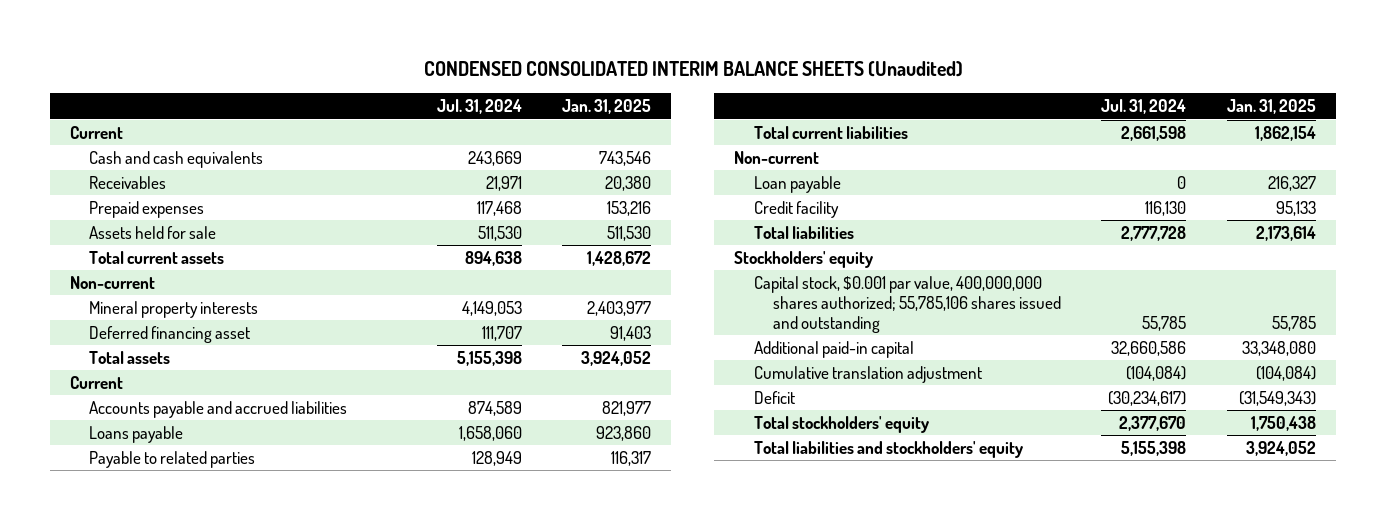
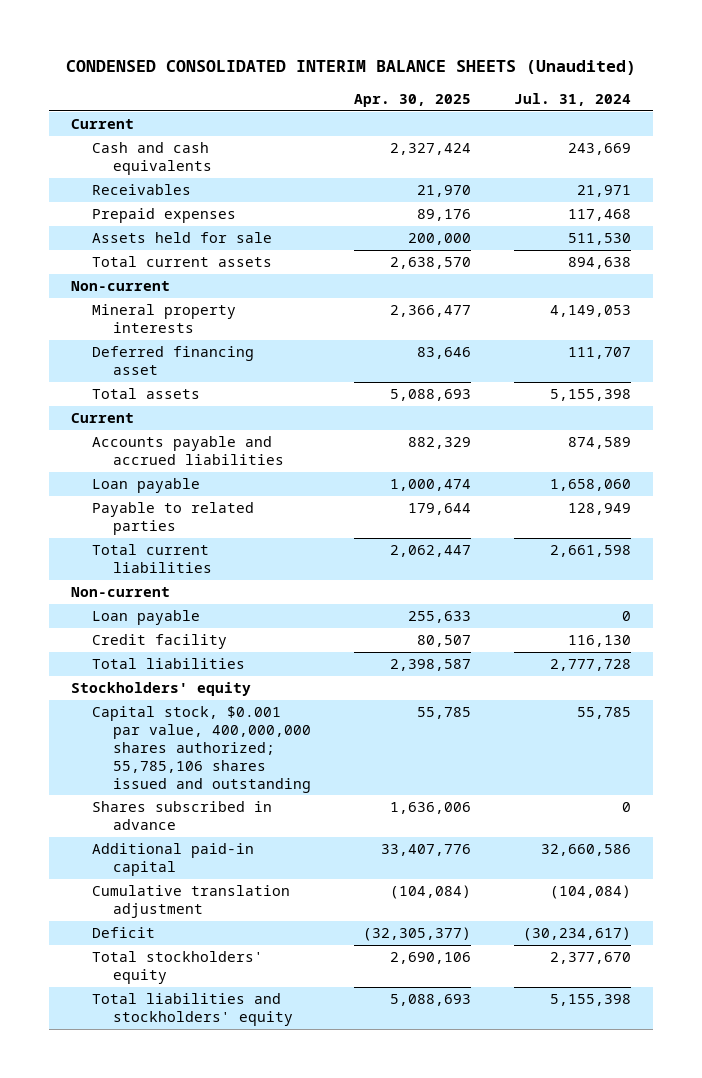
[562,99,652,115] Jan. 31, 2025 -> none
none -> [354,93,472,107] Apr. 30, 2025
[89,425,184,443] Loans payable -> [92,478,201,494] Loan payable
none -> [92,801,273,831] Shares subscribed in advance

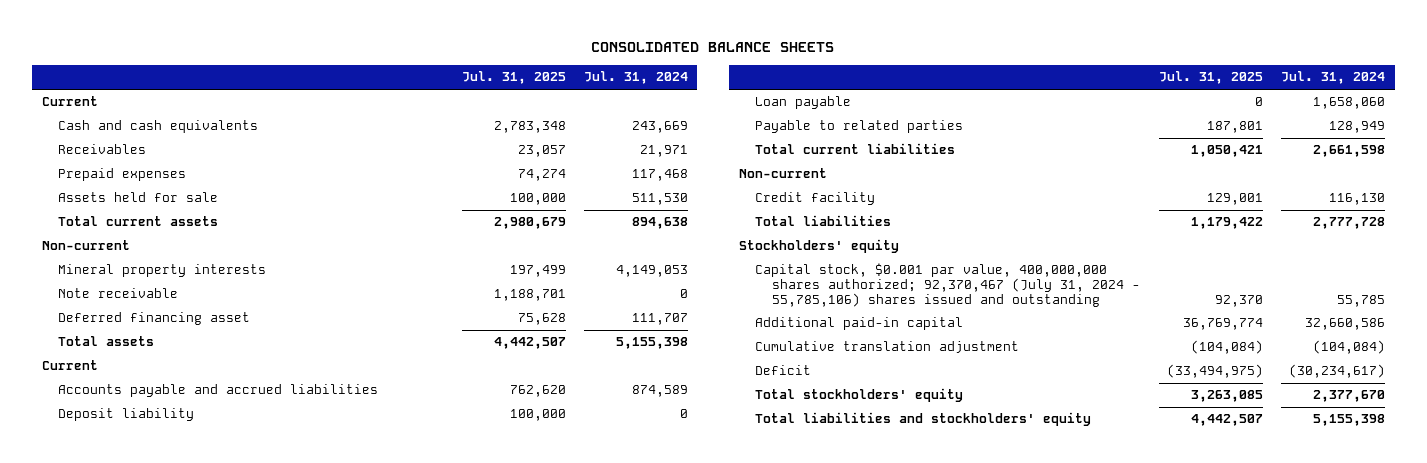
[66,60,637,76] CONDENSED CONSOLIDATED INTERIM BALANCE SHEETS (Unaudited) -> [591,42,835,53] CONSOLIDATED BALANCE SHEETS
[354,93,472,107] Apr. 30, 2025 -> none
none -> [461,71,566,85] Jul. 31, 2025
none -> [58,288,179,299] Note receivable
none -> [58,408,195,422] Deposit liability
[92,610,201,626] Loan payable -> none
[92,801,273,831] Shares subscribed in advance -> none
[92,706,312,793] Capital stock, $0.001 par value, 400,000,000 shares authorized; 55,785,106 shares issued and outstanding -> [755,263,1141,307] Capital stock, $0.001 par value, 400,000,000 shares authorized; 92,370,467 (July 31, 2024 - 55,785,106) shares issued and outstanding

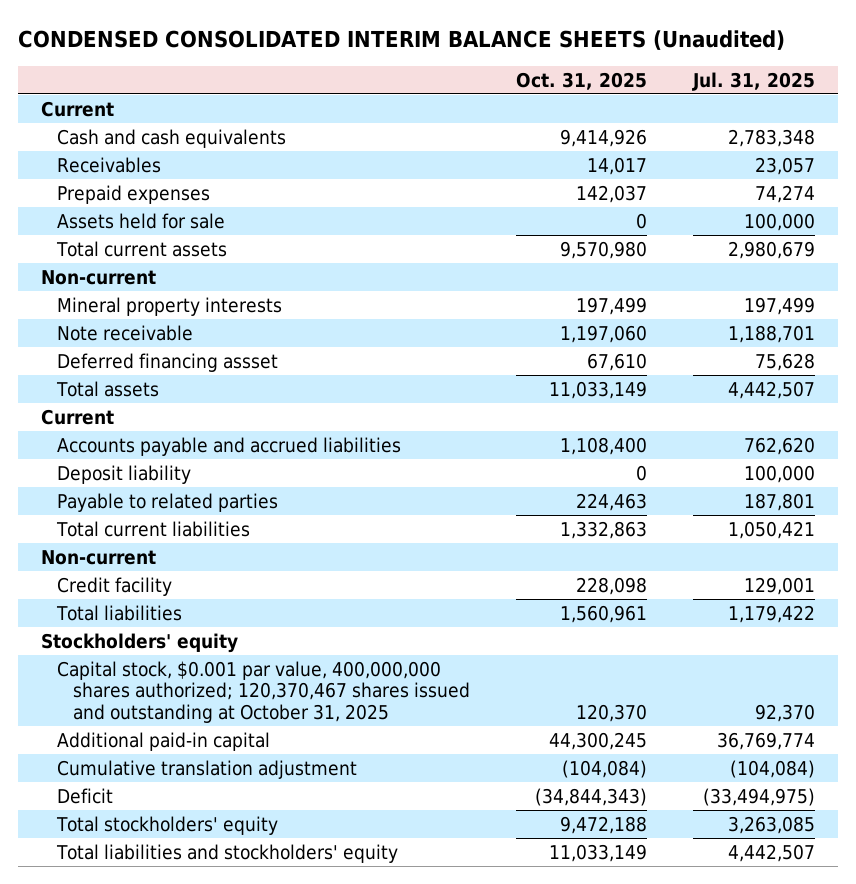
[591,42,835,53] CONSOLIDATED BALANCE SHEETS -> [18,30,786,51] CONDENSED CONSOLIDATED INTERIM BALANCE SHEETS (Unaudited)
[584,71,689,85] Jul. 31, 2024 -> none
none -> [516,71,648,90] Oct. 31, 2025
[58,312,251,326] Deferred financing asset -> [57,352,279,372] Deferred financing assset
[755,96,852,110] Loan payable -> none
[755,263,1141,307] Capital stock, $0.001 par value, 400,000,000 shares authorized; 92,370,467 (July 31, 2024 - 55,785,106) shares issued and outstanding -> [57,660,470,724] Capital stock, $0.001 par value, 400,000,000 shares authorized; 120,370,467 shares issued and outstanding at October 31, 2025

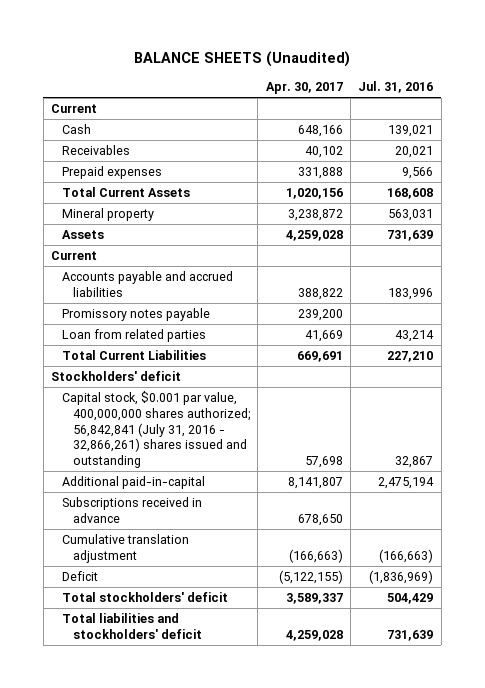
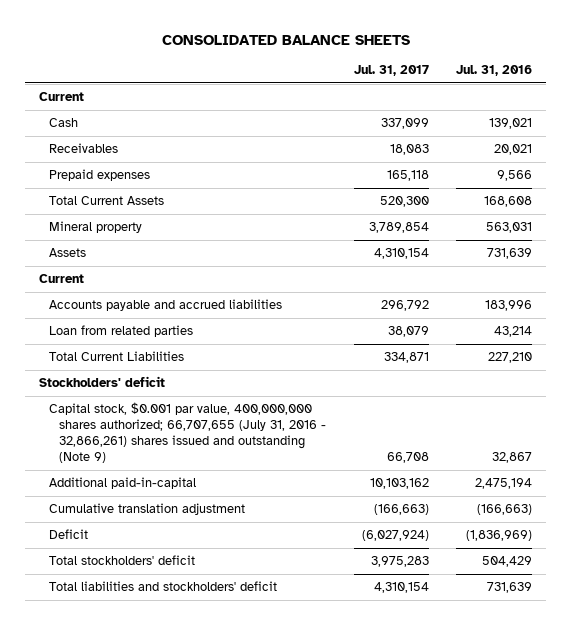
[134,50,351,67] BALANCE SHEETS (Unaudited) -> [161,34,410,45] CONSOLIDATED BALANCE SHEETS
[265,81,343,94] Apr. 30, 2017 -> none
none -> [353,65,429,77] Jul. 31, 2017
[62,308,211,322] Promissory notes payable -> none
[62,391,250,469] Capital stock, $0.001 par value, 400,000,000 shares authorized; 56,842,841 (July 31, 2016 - 32,866,261) shares issued and outstanding -> [49,402,327,464] Capital stock, $0.001 par value, 400,000,000 shares authorized; 66,707,655 (July 31, 2016 - 32,866,261) shares issued and outstanding (Note 9)
[62,497,203,523] Subscriptions received in advance -> none

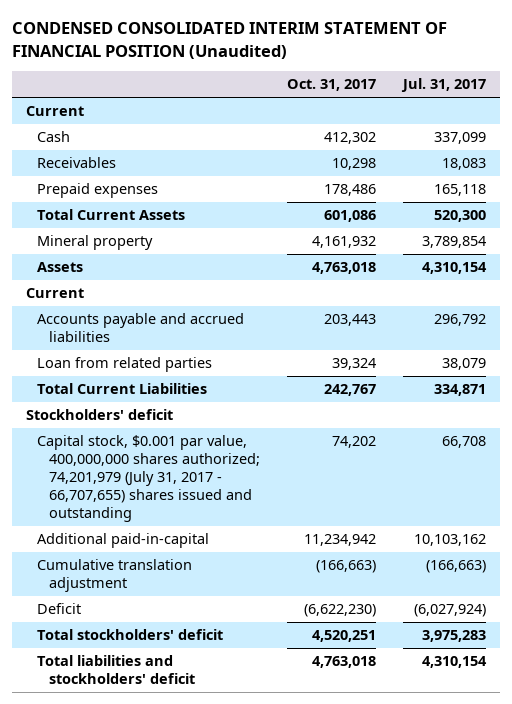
[161,34,410,45] CONSOLIDATED BALANCE SHEETS -> [12,22,448,59] CONDENSED CONSOLIDATED INTERIM STATEMENT OF FINANCIAL POSITION (Unaudited)
[456,65,533,77] Jul. 31, 2016 -> none
none -> [286,79,376,92] Oct. 31, 2017
[49,402,327,464] Capital stock, $0.001 par value, 400,000,000 shares authorized; 66,707,655 (July 31, 2016 - 32,866,261) shares issued and outstanding (Note 9) -> [37,435,260,523] Capital stock, $0.001 par value, 400,000,000 shares authorized; 74,201,979 (July 31, 2017 - 66,707,655) shares issued and outstanding

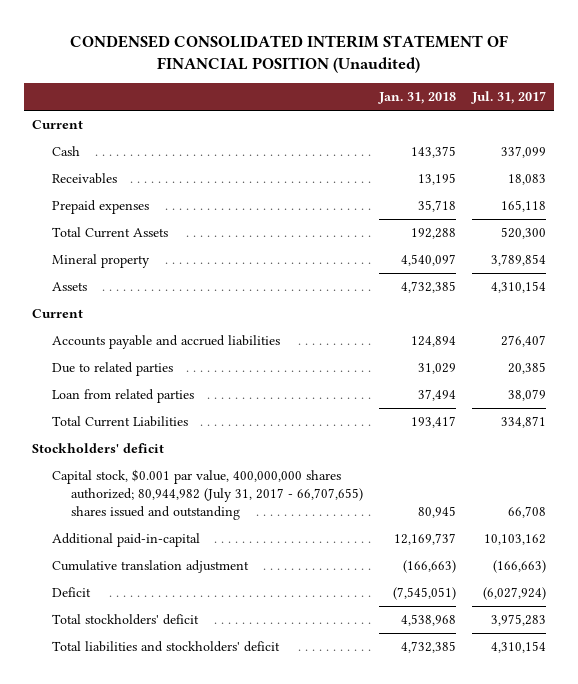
[286,79,376,92] Oct. 31, 2017 -> none
none -> [377,92,456,105] Jan. 31, 2018
[434,314,487,327] 296,792 -> [500,335,546,348] 276,407
none -> [51,362,173,377] Due to related parties
[37,435,260,523] Capital stock, $0.001 par value, 400,000,000 shares authorized; 74,201,979 (July 31, 2017 - 66,707,655) shares issued and outstanding -> [51,469,363,520] Capital stock, $0.001 par value, 400,000,000 shares authorized; 80,944,982 (July 31, 2017 - 66,707,655) shares issued and outstanding

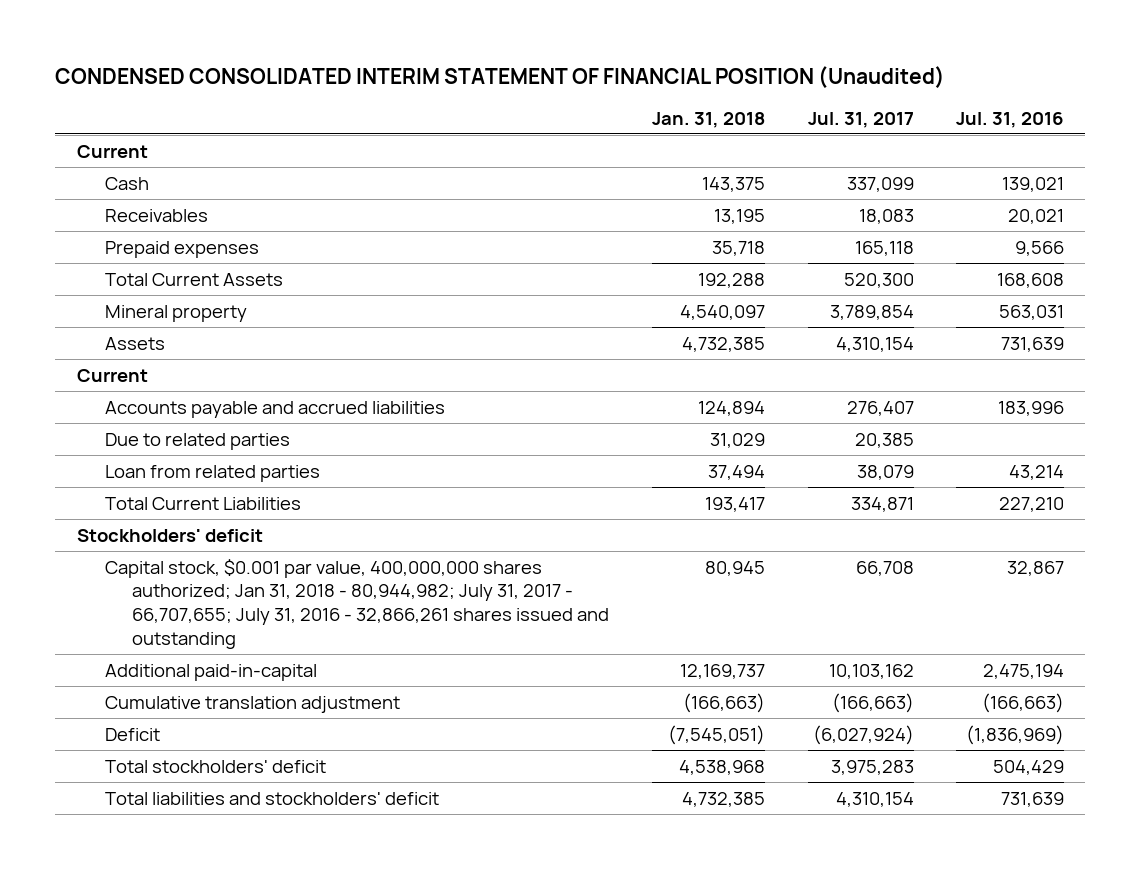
none -> [956,111,1065,128] Jul. 31, 2016
[51,469,363,520] Capital stock, $0.001 par value, 400,000,000 shares authorized; 80,944,982 (July 31, 2017 - 66,707,655) shares issued and outstanding -> [104,558,610,649] Capital stock, $0.001 par value, 400,000,000 shares authorized; Jan 31, 2018 - 80,944,982; July 31, 2017 - 66,707,655; July 31, 2016 - 32,866,261 shares issued and outstanding

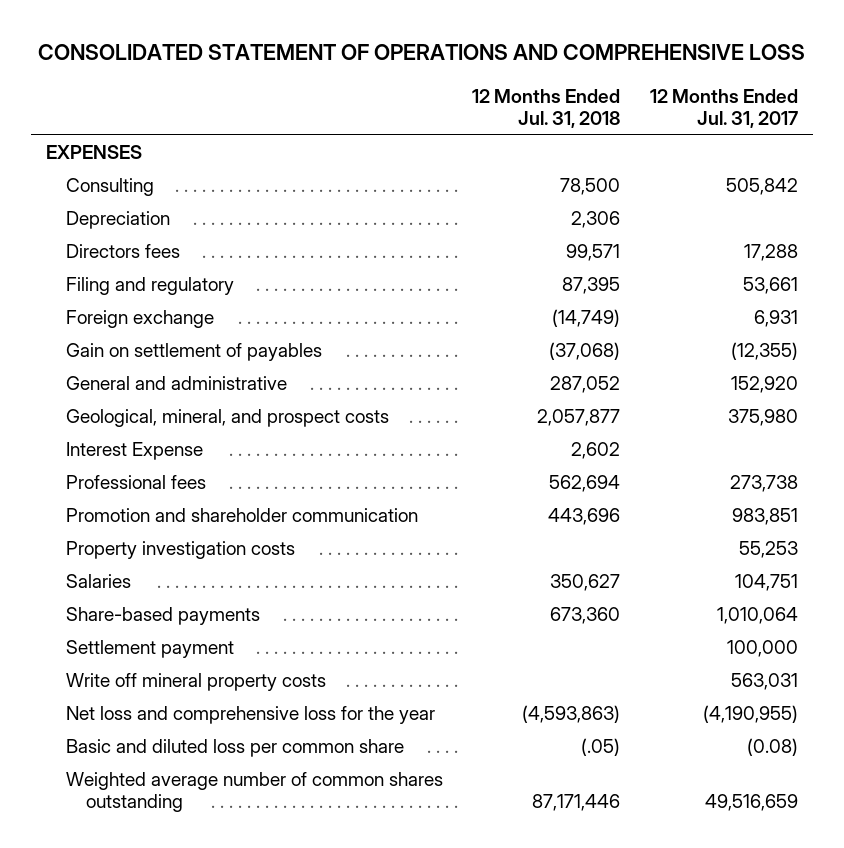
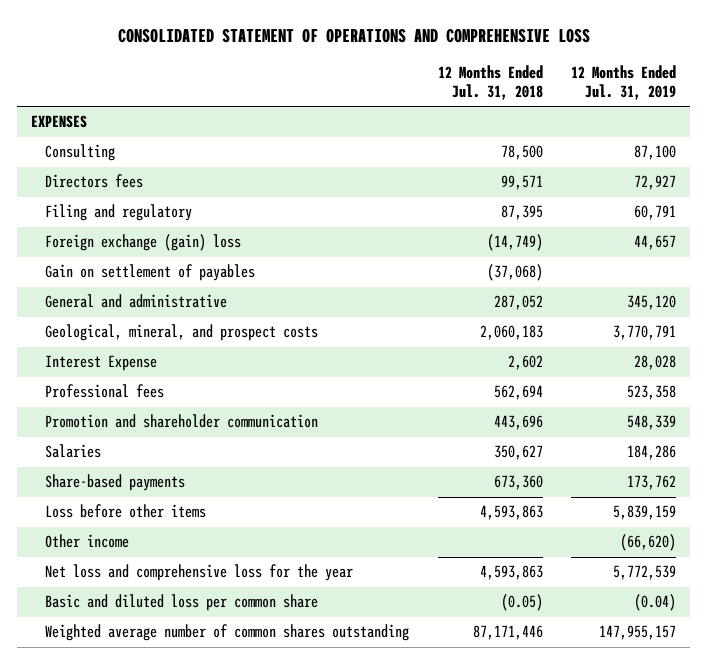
[650,88,799,128] 12 Months Ended Jul. 31, 2017 -> none
none -> [571,65,677,101] 12 Months Ended Jul. 31, 2019
[65,210,170,229] Depreciation -> none
[65,309,214,328] Foreign exchange -> [45,234,242,252] Foreign exchange (gain) loss
[537,408,621,426] 2,057,877 -> [479,325,543,341] 2,060,183
[65,540,295,559] Property investigation costs -> none
[65,639,234,658] Settlement payment -> none
[65,672,326,691] Write off mineral property costs -> none
none -> [45,504,207,519] Loss before other items
none -> [45,534,130,549] Other income
[522,704,621,723] (4,593,863) -> [479,565,543,581] 4,593,863
[581,737,621,756] (.05) -> [500,594,543,612] (0.05)

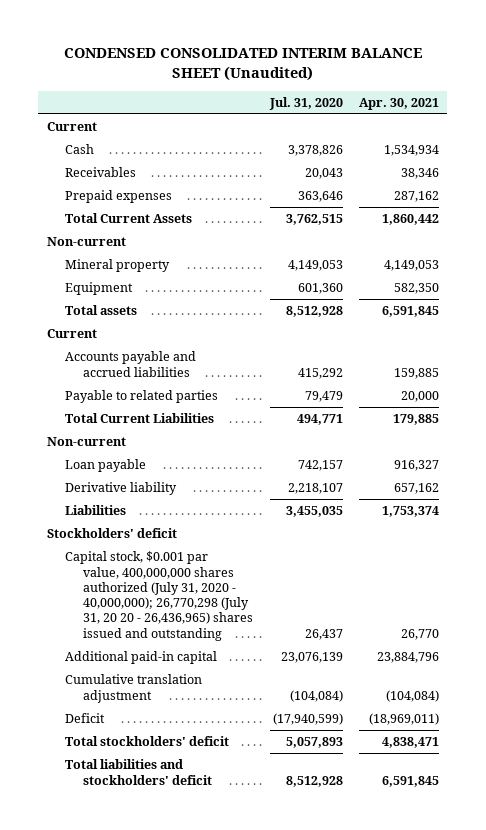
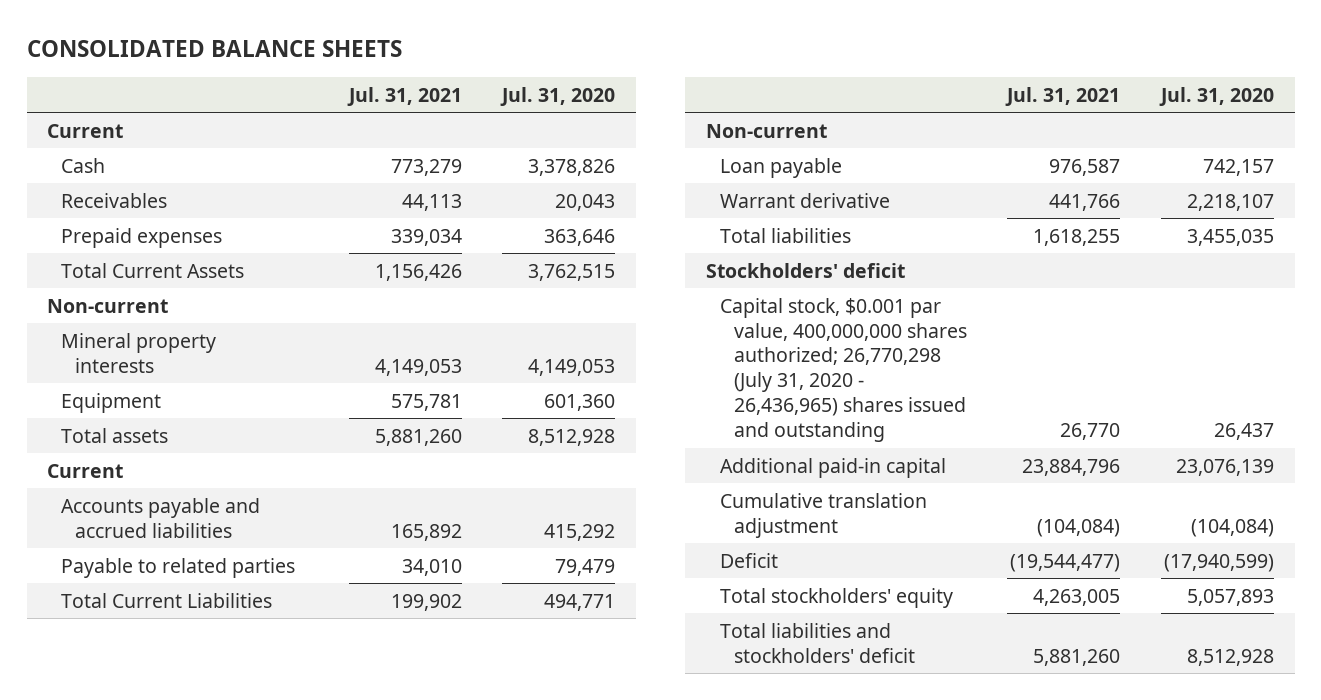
[63,48,422,81] CONDENSED CONSOLIDATED INTERIM BALANCE SHEET (Unaudited) -> [26,40,402,58] CONSOLIDATED BALANCE SHEETS
[359,97,440,110] Apr. 30, 2021 -> none
none -> [346,86,462,106] Jul. 31, 2021
[64,259,170,273] Mineral property -> [60,332,216,373] Mineral property interests
[64,482,177,496] Derivative liability -> [719,192,890,208] Warrant derivative
[64,505,126,516] Liabilities -> [719,227,851,243] Total liabilities
[64,551,254,641] Capital stock, $0.001 par value, 400,000,000 shares authorized (July 31, 2020 - 40,000,000); 26,770,298 (July 31, 20 20 - 26,436,965) shares issued and outstanding -> [719,297,967,442] Capital stock, $0.001 par value, 400,000,000 shares authorized; 26,770,298 (July 31, 2020 - 26,436,965) shares issued and outstanding
[64,736,229,747] Total stockholders' deficit -> [719,587,953,608] Total stockholders' equity

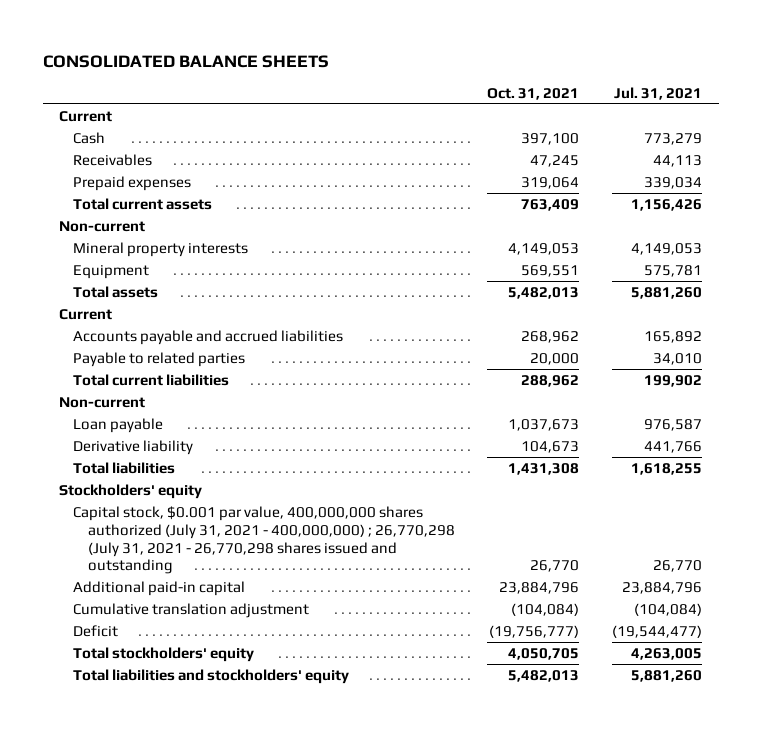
[500,86,616,106] Jul. 31, 2020 -> none
none -> [487,87,580,100] Oct. 31, 2021
[60,262,244,278] Total Current Assets -> [73,197,213,210] Total current assets
[60,592,272,608] Total Current Liabilities -> [73,373,230,386] Total current liabilities
[719,192,890,208] Warrant derivative -> [73,439,194,455] Derivative liability
[705,262,905,278] Stockholders' deficit -> [59,483,203,499] Stockholders' equity
[719,297,967,442] Capital stock, $0.001 par value, 400,000,000 shares authorized; 26,770,298 (July 31, 2020 - 26,436,965) shares issued and outstanding -> [73,505,455,575] Capital stock, $0.001 par value, 400,000,000 shares authorized (July 31, 2021 - 400,000,000) ; 26,770,298 (July 31, 2021 - 26,770,298 shares issued and outstanding
[719,622,915,663] Total liabilities and stockholders' deficit -> [73,668,350,684] Total liabilities and stockholders' equity

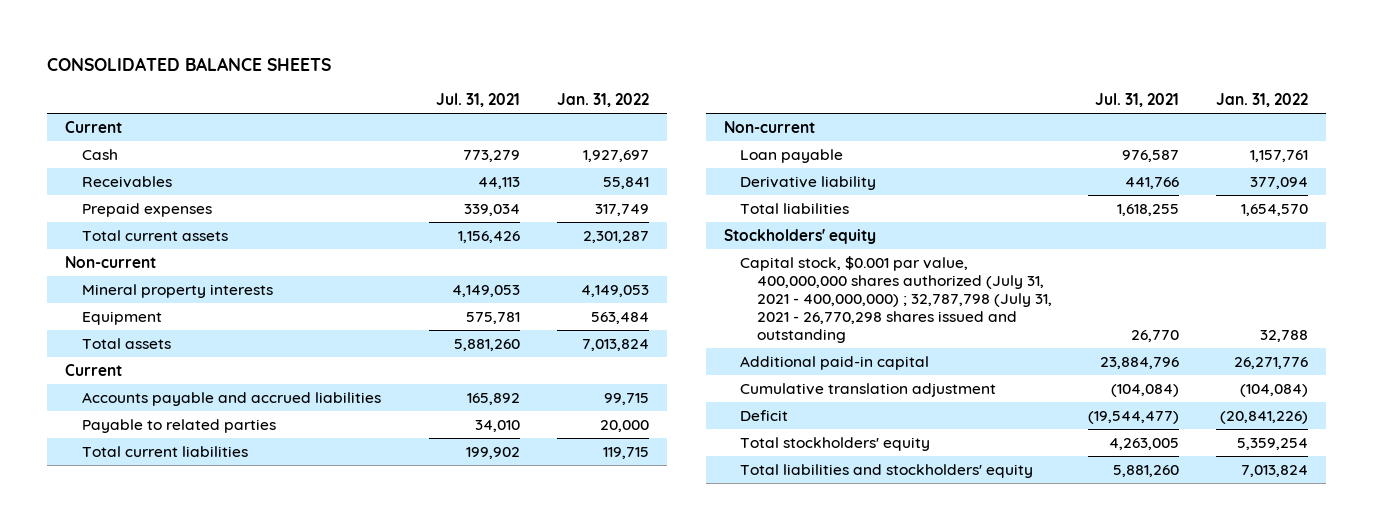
[487,87,580,100] Oct. 31, 2021 -> none
none -> [556,93,649,108] Jan. 31, 2022
[73,505,455,575] Capital stock, $0.001 par value, 400,000,000 shares authorized (July 31, 2021 - 400,000,000) ; 26,770,298 (July 31, 2021 - 26,770,298 shares issued and outstanding -> [740,256,1052,344] Capital stock, $0.001 par value, 400,000,000 shares authorized (July 31, 2021 - 400,000,000) ; 32,787,798 (July 31, 2021 - 26,770,298 shares issued and outstanding

